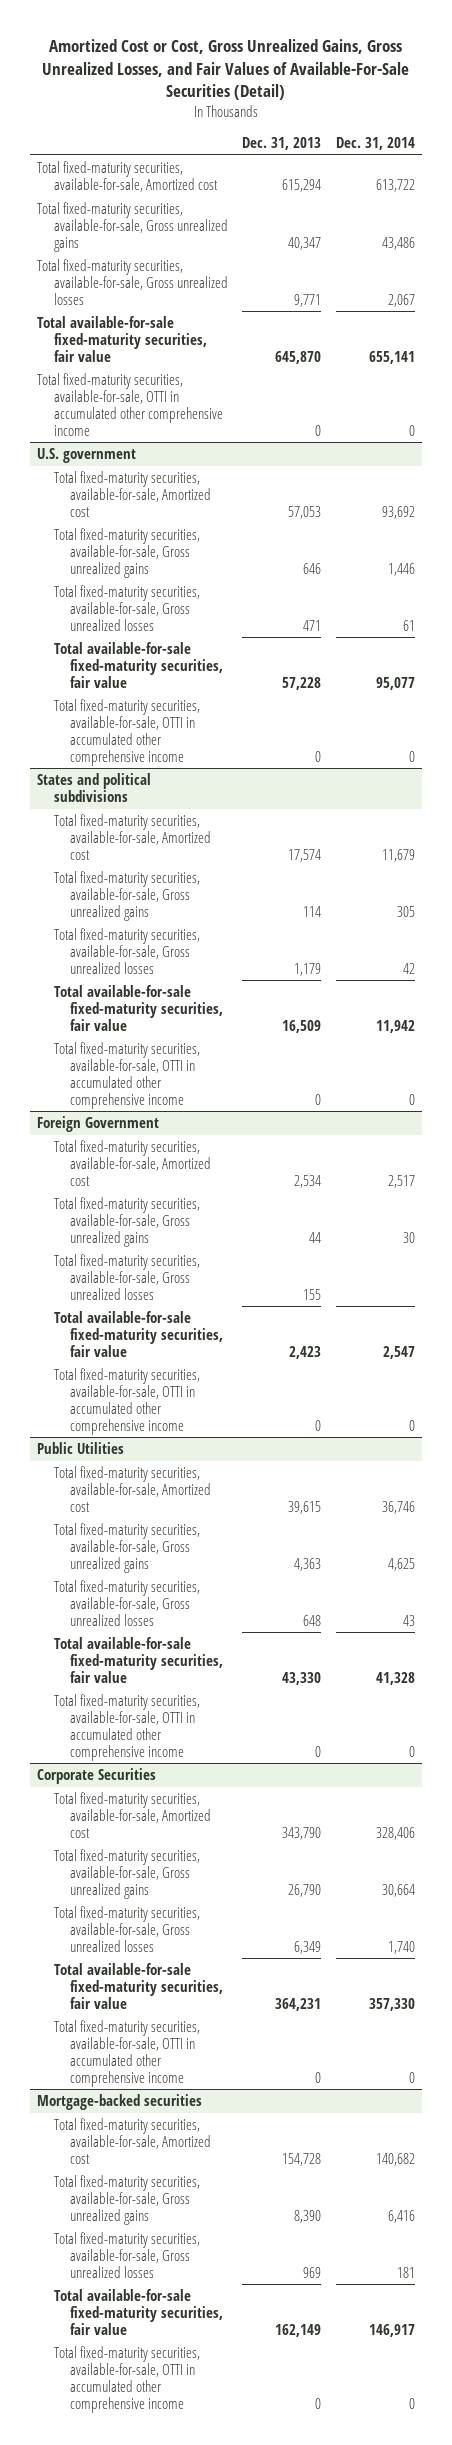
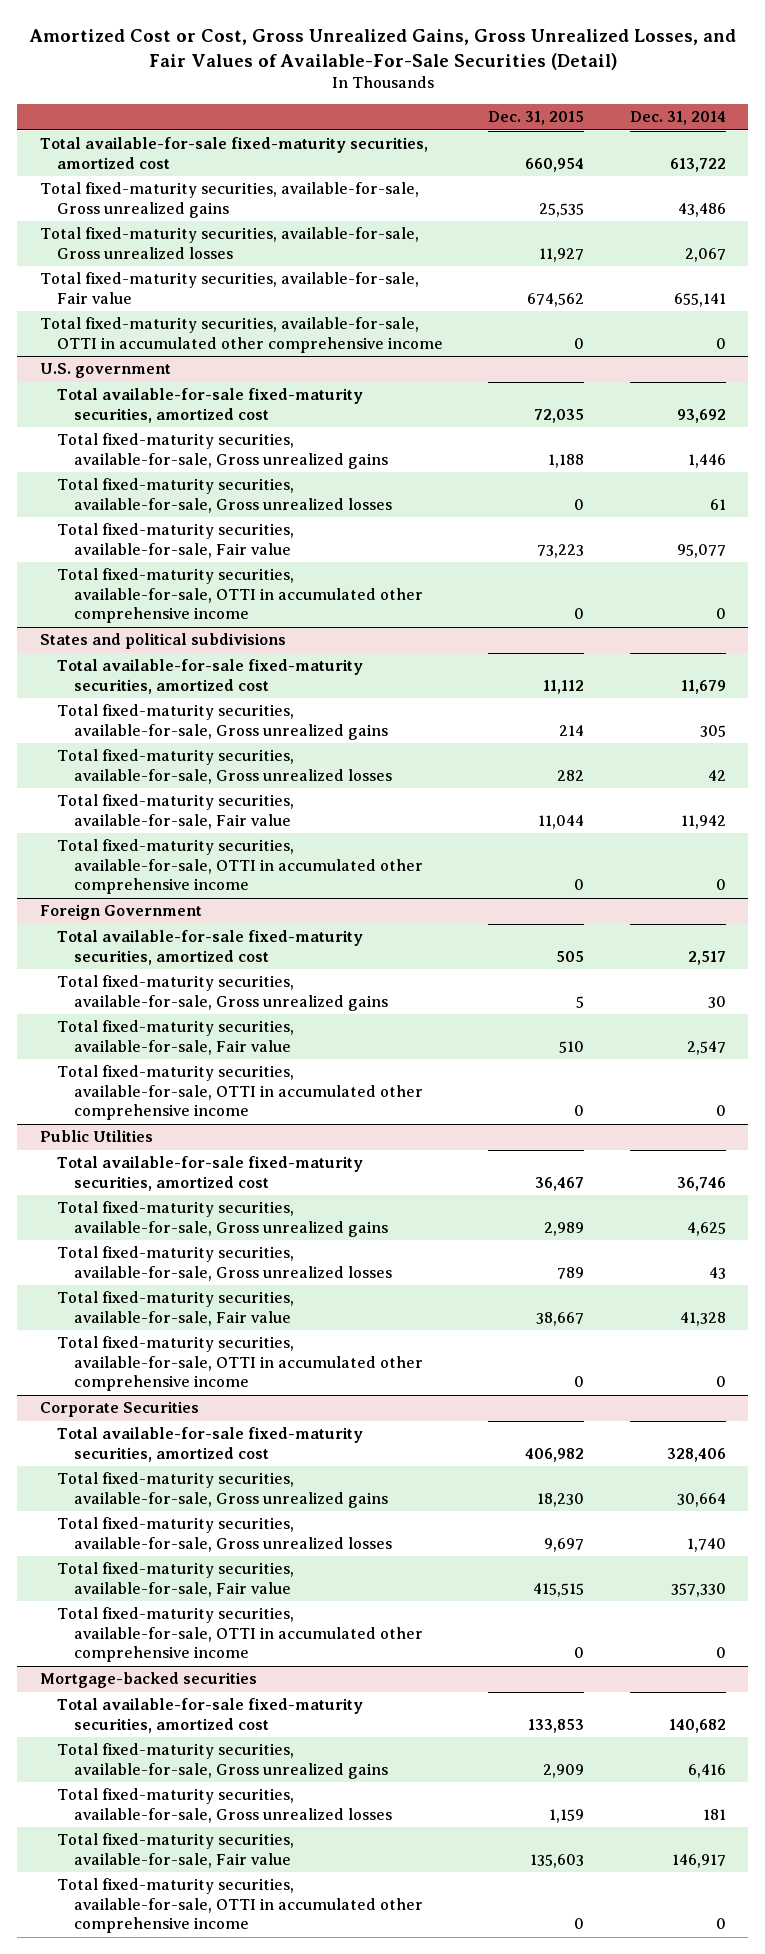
[242,136,322,150] Dec. 31, 2013 -> none
none -> [488,111,585,126] Dec. 31, 2015
[37,160,218,192] Total fixed-maturity securities, available-for-sale, Amortized cost -> [39,137,428,169] Total available-for-sale fixed-maturity securities, amortized cost
[37,315,207,362] Total available-for-sale fixed-maturity securities, fair value -> [39,272,419,304] Total fixed-maturity securities, available-for-sale, Fair value
[53,470,211,517] Total fixed-maturity securities, available-for-sale, Amortized cost -> [56,388,363,423] Total available-for-sale fixed-maturity securities, amortized cost
[53,641,223,688] Total available-for-sale fixed-maturity securities, fair value -> [56,523,294,558] Total fixed-maturity securities, available-for-sale, Fair value
[53,813,211,860] Total fixed-maturity securities, available-for-sale, Amortized cost -> [56,659,363,694] Total available-for-sale fixed-maturity securities, amortized cost
[53,984,223,1031] Total available-for-sale fixed-maturity securities, fair value -> [56,794,294,829] Total fixed-maturity securities, available-for-sale, Fair value
[53,1139,211,1186] Total fixed-maturity securities, available-for-sale, Amortized cost -> [56,930,363,965] Total available-for-sale fixed-maturity securities, amortized cost
[53,1253,200,1300] Total fixed-maturity securities, available-for-sale, Gross unrealized losses -> none
[53,1310,223,1357] Total available-for-sale fixed-maturity securities, fair value -> [56,1020,294,1055] Total fixed-maturity securities, available-for-sale, Fair value
[53,1465,211,1512] Total fixed-maturity securities, available-for-sale, Amortized cost -> [56,1156,363,1191] Total available-for-sale fixed-maturity securities, amortized cost
[53,1636,223,1683] Total available-for-sale fixed-maturity securities, fair value -> [56,1291,294,1326] Total fixed-maturity securities, available-for-sale, Fair value
[53,1791,211,1838] Total fixed-maturity securities, available-for-sale, Amortized cost -> [56,1427,363,1462] Total available-for-sale fixed-maturity securities, amortized cost
[53,1962,223,2009] Total available-for-sale fixed-maturity securities, fair value -> [56,1562,294,1597] Total fixed-maturity securities, available-for-sale, Fair value
[53,2117,211,2164] Total fixed-maturity securities, available-for-sale, Amortized cost -> [56,1698,363,1733] Total available-for-sale fixed-maturity securities, amortized cost
[53,2288,223,2335] Total available-for-sale fixed-maturity securities, fair value -> [56,1833,294,1868] Total fixed-maturity securities, available-for-sale, Fair value

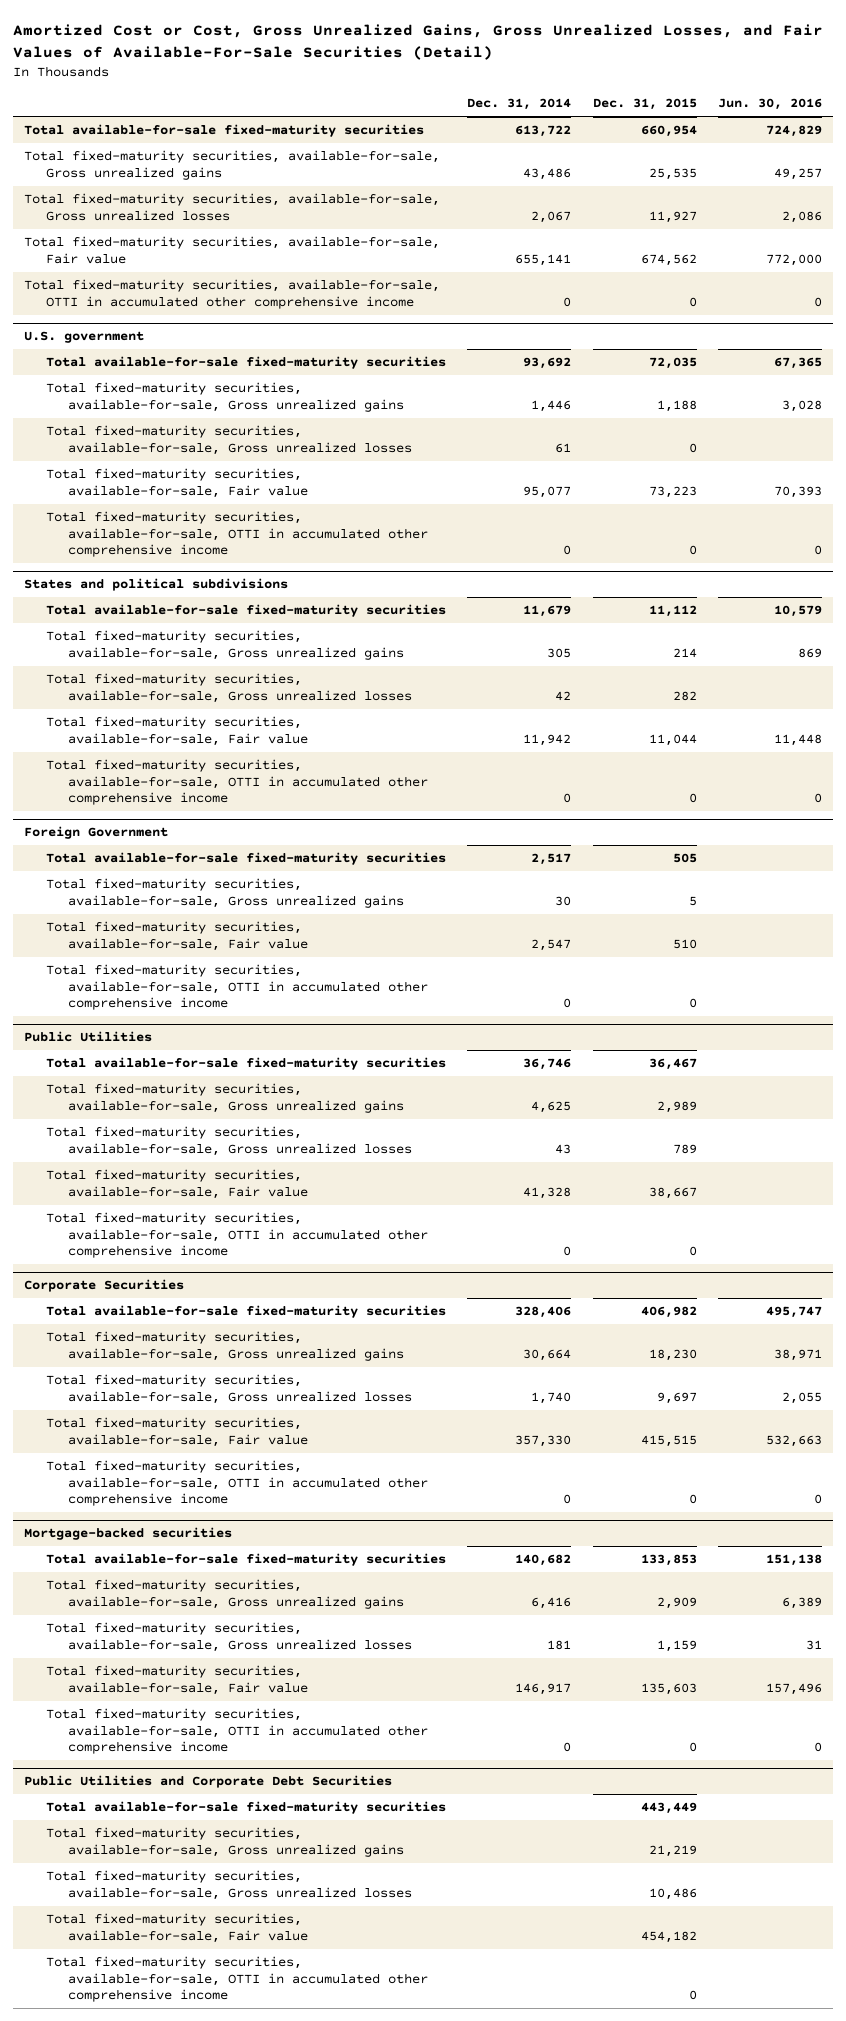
none -> [717,98,822,111] Jun. 30, 2016
[39,137,428,169] Total available-for-sale fixed-maturity securities, amortized cost -> [23,124,424,138] Total available-for-sale fixed-maturity securities
[56,388,363,423] Total available-for-sale fixed-maturity securities, amortized cost -> [45,356,446,370] Total available-for-sale fixed-maturity securities
[56,659,363,694] Total available-for-sale fixed-maturity securities, amortized cost -> [45,604,446,618] Total available-for-sale fixed-maturity securities
[56,930,363,965] Total available-for-sale fixed-maturity securities, amortized cost -> [45,852,446,866] Total available-for-sale fixed-maturity securities
[56,1156,363,1191] Total available-for-sale fixed-maturity securities, amortized cost -> [45,1057,446,1071] Total available-for-sale fixed-maturity securities
[56,1427,363,1462] Total available-for-sale fixed-maturity securities, amortized cost -> [45,1305,446,1319] Total available-for-sale fixed-maturity securities
[56,1698,363,1733] Total available-for-sale fixed-maturity securities, amortized cost -> [45,1553,446,1567] Total available-for-sale fixed-maturity securities
none -> [23,1775,392,1789] Public Utilities and Corporate Debt Securities
none -> [45,1801,446,1815] Total available-for-sale fixed-maturity securities
none -> [45,1827,404,1857] Total fixed-maturity securities, available-for-sale, Gross unrealized gains
none -> [45,1870,412,1900] Total fixed-maturity securities, available-for-sale, Gross unrealized losses
none -> [45,1913,308,1943] Total fixed-maturity securities, available-for-sale, Fair value
none -> [45,1956,428,2003] Total fixed-maturity securities, available-for-sale, OTTI in accumulated other comprehensive income

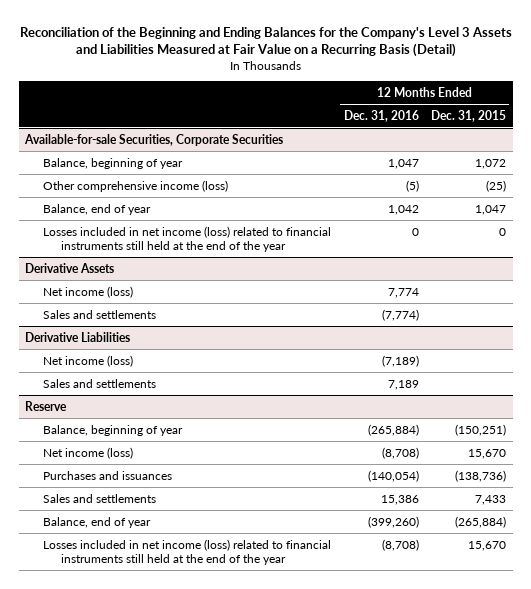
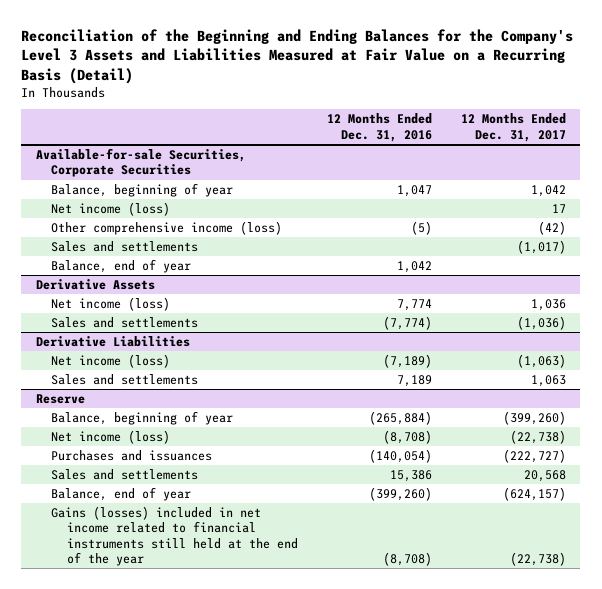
[431,109,507,122] Dec. 31, 2015 -> none
none -> [460,113,566,142] 12 Months Ended Dec. 31, 2017
none -> [51,202,171,217] Net income (loss)
none -> [51,241,199,253] Sales and settlements
[42,225,331,252] Losses included in net income (loss) related to financial instruments still held at the end of the year -> none
[42,538,331,565] Losses included in net income (loss) related to financial instruments still held at the end of the year -> [51,506,298,567] Gains (losses) included in net income related to financial instruments still held at the end of the year

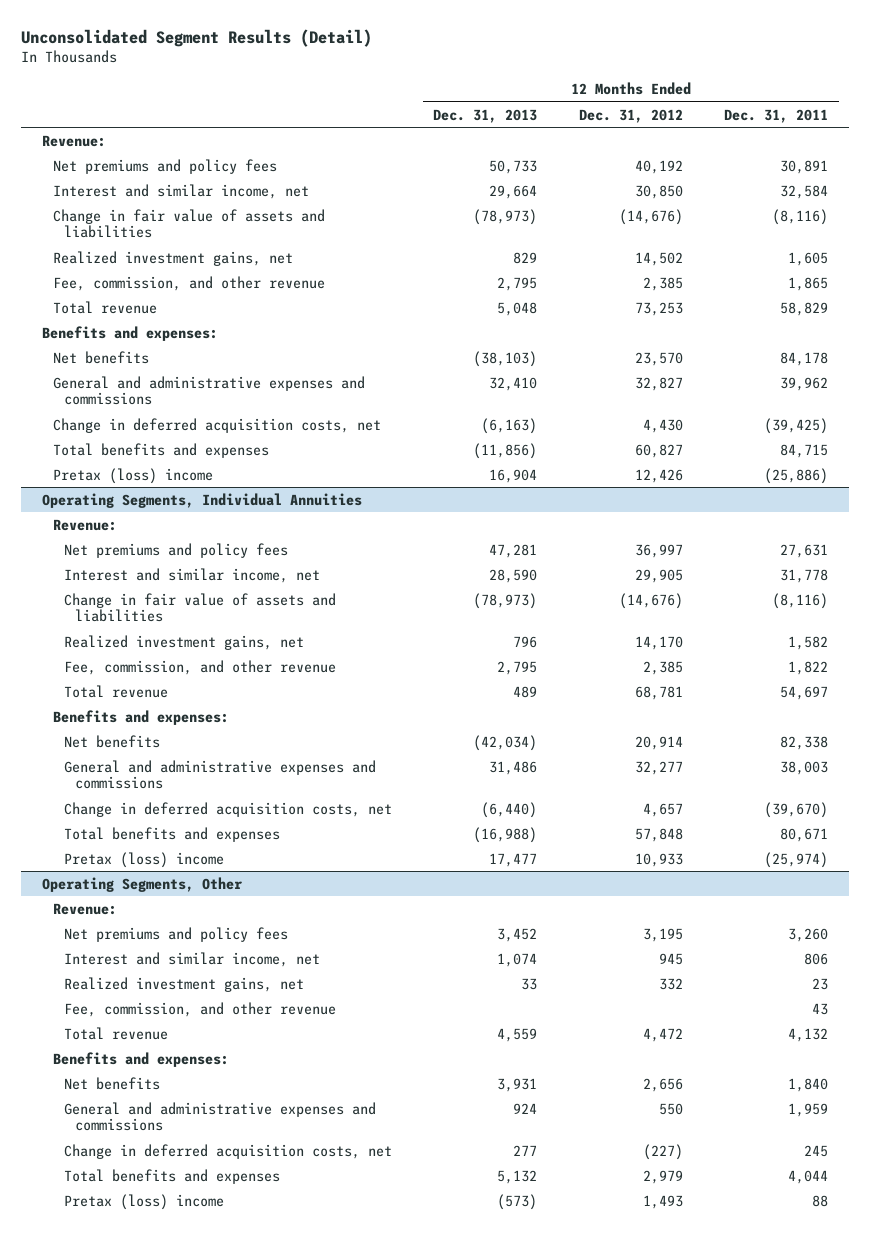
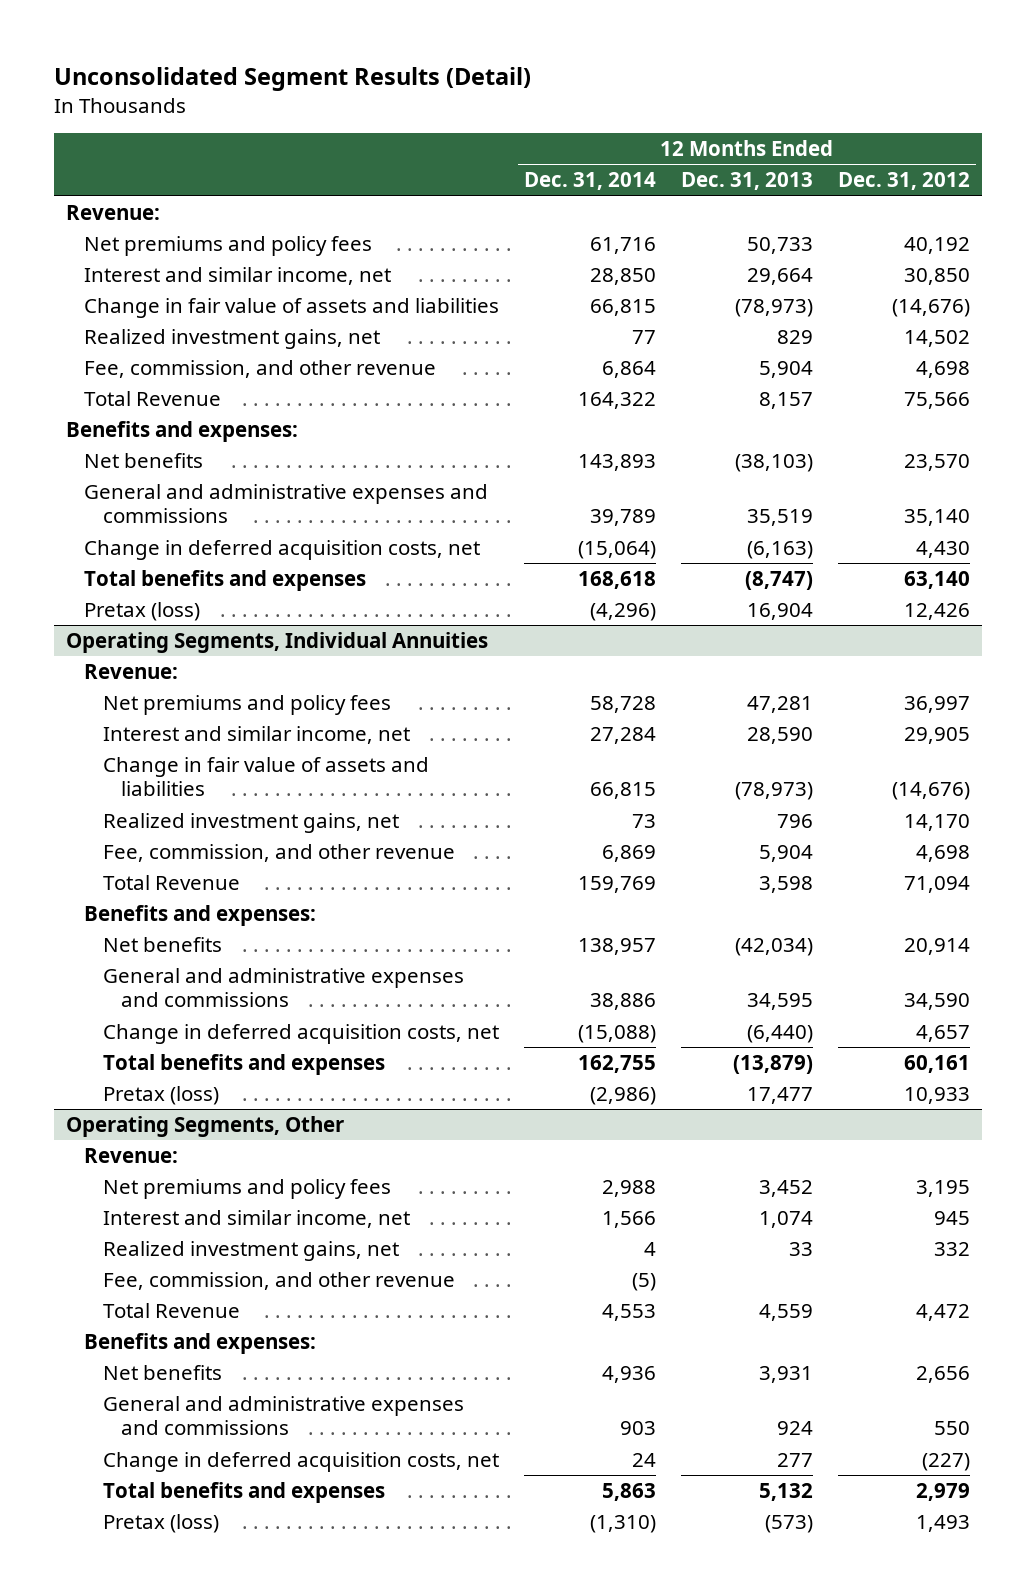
[724,108,829,123] Dec. 31, 2011 -> none
none -> [524,172,657,191] Dec. 31, 2014
[497,276,538,291] 2,795 -> [759,361,814,379] 5,904
[642,276,683,291] 2,385 -> [915,361,970,379] 4,698
[52,300,157,314] Total revenue -> [84,391,222,407] Total Revenue
[497,301,538,316] 5,048 -> [759,392,814,410] 8,157
[634,301,683,316] 73,253 -> [903,392,970,410] 75,566
[489,376,538,391] 32,410 -> [747,509,814,527] 35,519
[634,376,683,391] 32,827 -> [903,509,970,527] 35,140
[473,442,538,459] (11,856) -> [745,571,814,591] (8,747)
[634,443,683,458] 60,827 -> [903,571,970,590] 63,140
[52,467,213,484] Pretax (loss) income -> [84,602,201,622] Pretax (loss)
[497,660,538,675] 2,795 -> [759,845,814,863] 5,904
[642,660,683,675] 2,385 -> [915,845,970,863] 4,698
[64,684,169,698] Total revenue -> [102,875,240,891] Total Revenue
[513,685,538,698] 489 -> [759,876,814,894] 3,598
[634,685,683,700] 68,781 -> [903,876,970,894] 71,094
[489,760,538,775] 31,486 -> [747,993,814,1011] 34,595
[634,760,683,775] 32,277 -> [903,993,970,1011] 34,590
[473,826,538,843] (16,988) -> [733,1055,814,1075] (13,879)
[634,827,683,842] 57,848 -> [903,1055,970,1074] 60,161
[64,851,225,868] Pretax (loss) income -> [102,1086,219,1106] Pretax (loss)
[64,1026,169,1040] Total revenue -> [102,1303,240,1319] Total Revenue
[64,1193,225,1210] Pretax (loss) income -> [102,1514,219,1534] Pretax (loss)

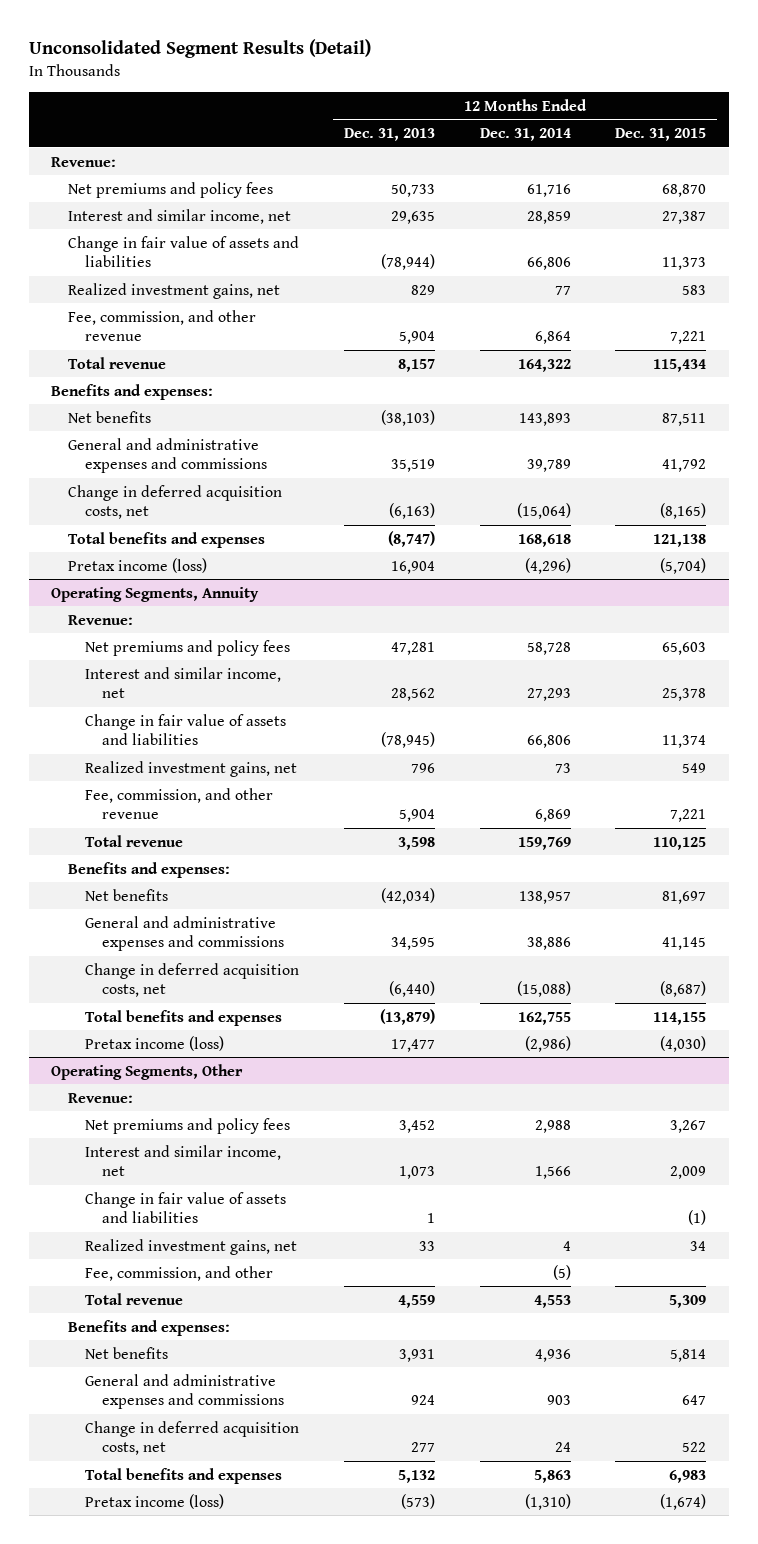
[837,172,970,191] Dec. 31, 2012 -> none
none -> [615,128,707,142] Dec. 31, 2015
[590,268,657,286] 28,850 -> [526,210,571,224] 28,859
[747,268,814,286] 29,664 -> [391,210,436,224] 29,635
[590,299,657,317] 66,815 -> [526,257,571,271] 66,806
[735,299,814,318] (78,973) -> [381,254,436,271] (78,944)
[84,391,222,407] Total Revenue -> [68,356,167,369] Total revenue
[66,632,489,654] Operating Segments, Individual Annuities -> none
[84,602,201,622] Pretax (loss) -> [68,557,208,573] Pretax income (loss)
none -> [51,586,260,602] Operating Segments, Annuity
[590,727,657,745] 27,284 -> [526,688,571,702] 27,293
[747,727,814,745] 28,590 -> [391,688,436,702] 28,562
[590,782,657,800] 66,815 -> [526,735,571,749] 66,806
[735,782,814,801] (78,973) -> [381,732,436,749] (78,945)
[102,875,240,891] Total Revenue -> [85,834,184,847] Total revenue
[102,1086,219,1106] Pretax (loss) -> [85,1035,225,1051] Pretax income (loss)
[759,1211,814,1229] 1,074 -> [399,1166,436,1180] 1,073
none -> [85,1191,287,1224] Change in fair value of assets and liabilities
[102,1272,455,1291] Fee, commission, and other revenue -> [85,1265,274,1281] Fee, commission, and other
[102,1303,240,1319] Total Revenue -> [85,1292,184,1305] Total revenue
[102,1514,219,1534] Pretax (loss) -> [85,1493,225,1509] Pretax income (loss)

